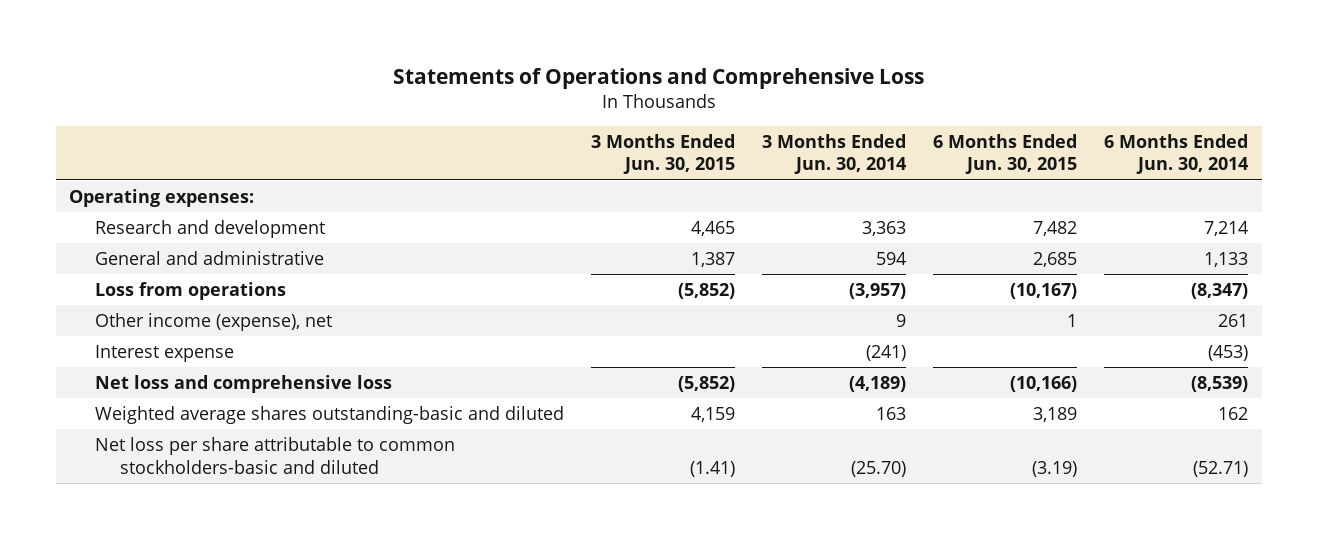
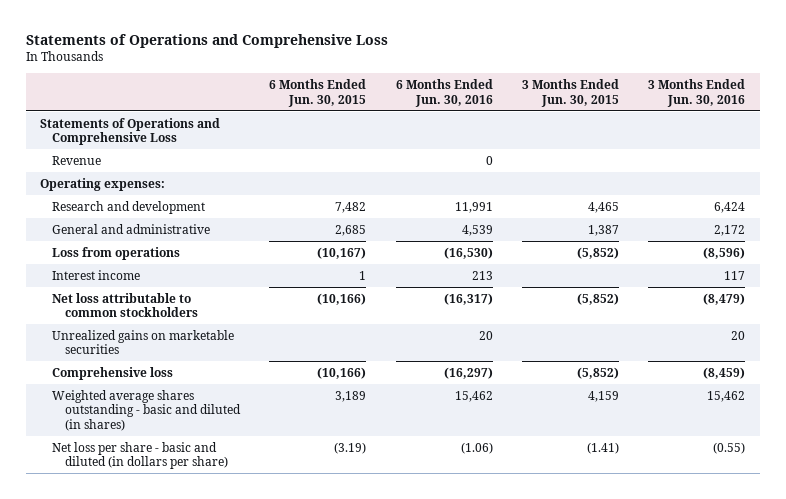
[761,133,906,175] 3 Months Ended Jun. 30, 2014 -> none
[1104,133,1249,175] 6 Months Ended Jun. 30, 2014 -> none
none -> [395,79,493,107] 6 Months Ended Jun. 30, 2016
none -> [648,79,746,107] 3 Months Ended Jun. 30, 2016
none -> [40,117,221,146] Statements of Operations and Comprehensive Loss
none -> [52,155,102,165] Revenue
[94,313,332,332] Other income (expense), net -> none
[94,345,234,363] Interest expense -> none
none -> [52,269,141,280] Interest income
none -> [52,292,198,318] Net loss attributable to common stockholders
none -> [52,329,235,355] Unrealized gains on marketable securities
[94,375,392,394] Net loss and comprehensive loss -> [52,366,174,380] Comprehensive loss
[94,406,564,425] Weighted average shares outstanding-basic and diluted -> [52,389,241,431] Weighted average shares outstanding - basic and diluted (in shares)
[94,437,455,474] Net loss per share attributable to common stockholders-basic and diluted -> [52,441,228,470] Net loss per share - basic and diluted (in dollars per share)

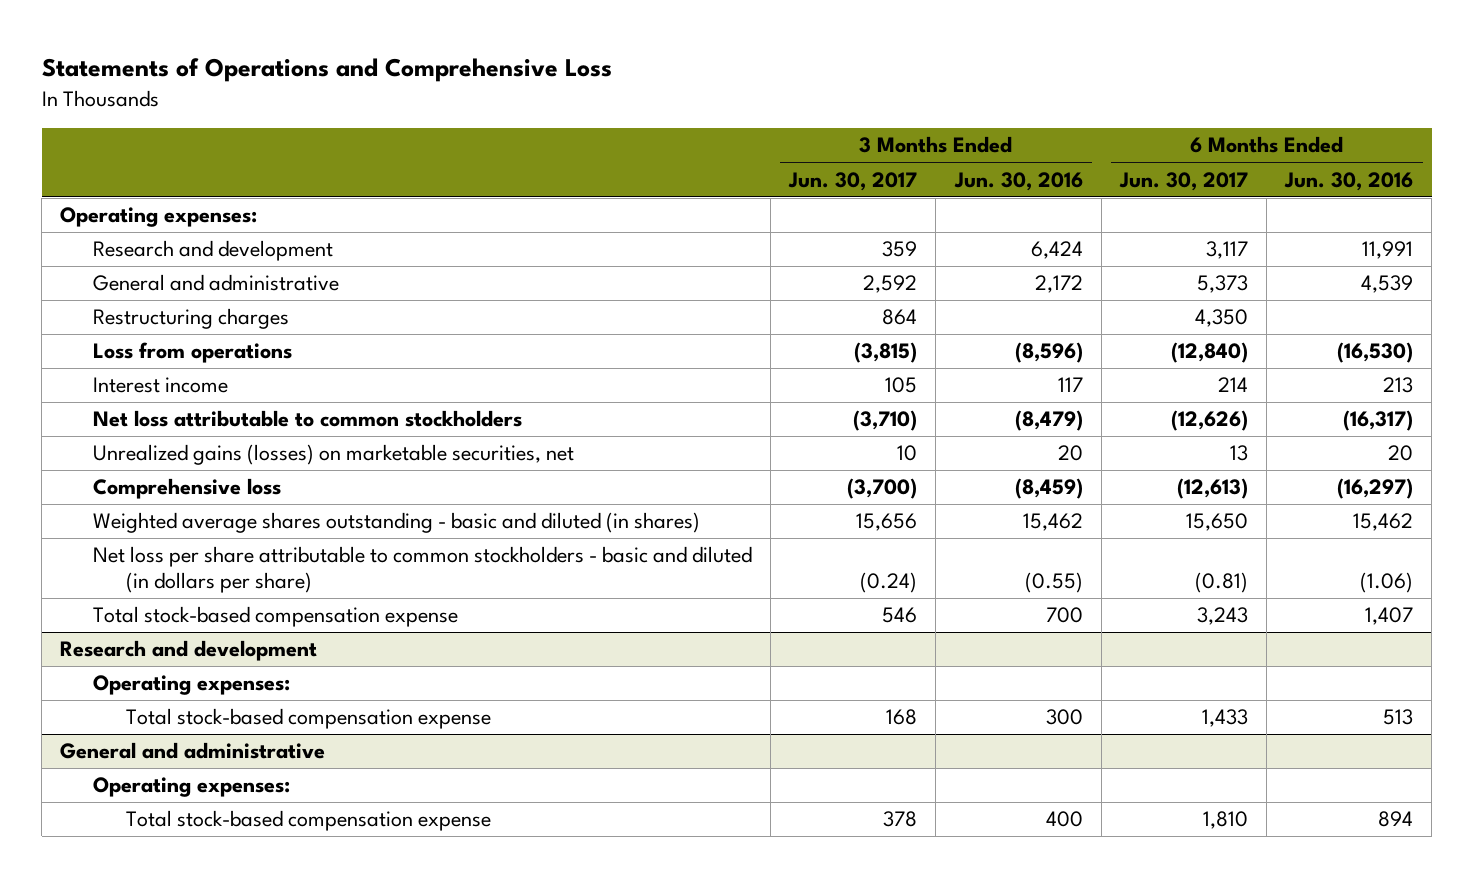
[269,79,367,107] 6 Months Ended Jun. 30, 2015 -> none
[522,79,620,107] 3 Months Ended Jun. 30, 2015 -> none
none -> [788,171,918,191] Jun. 30, 2017
none -> [1118,171,1248,191] Jun. 30, 2017
[40,117,221,146] Statements of Operations and Comprehensive Loss -> none
[52,155,102,165] Revenue -> none
none -> [93,308,290,330] Restructuring charges
[52,329,235,355] Unrealized gains on marketable securities -> [93,444,575,466] Unrealized gains (losses) on marketable securities, net
[52,441,228,470] Net loss per share - basic and diluted (in dollars per share) -> [93,546,753,594] Net loss per share attributable to common stockholders - basic and diluted (in dollars per share)
none -> [93,606,459,628] Total stock-based compensation expense
none -> [60,640,318,662] Research and development
none -> [93,675,291,696] Operating expenses:
none -> [125,708,491,730] Total stock-based compensation expense
none -> [60,742,326,760] General and administrative
none -> [93,777,291,798] Operating expenses:
none -> [125,810,491,832] Total stock-based compensation expense

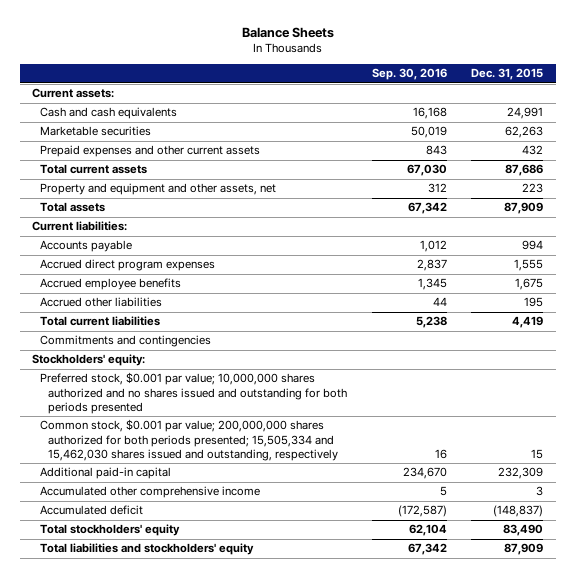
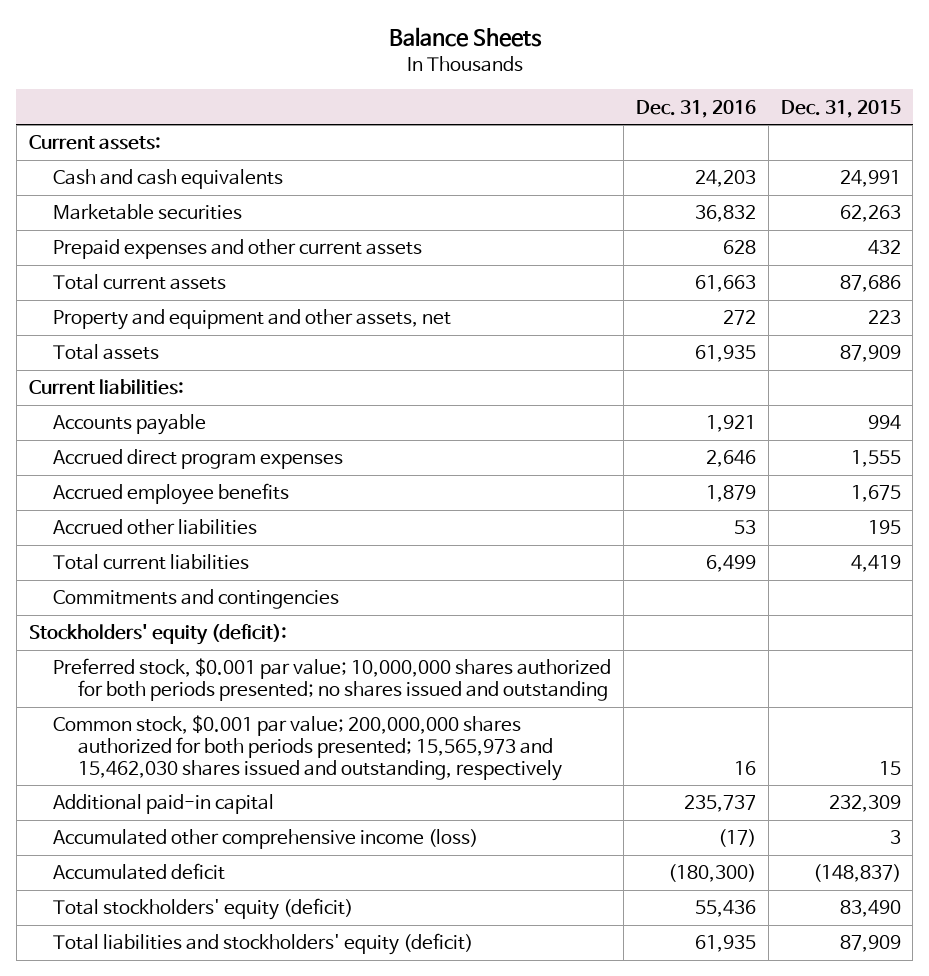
[371,68,447,81] Sep. 30, 2016 -> none
none -> [635,99,756,118] Dec. 31, 2016
[31,354,145,367] Stockholders' equity: -> [28,624,287,646] Stockholders' equity (deficit):
[40,372,348,414] Preferred stock, $0.001 par value; 10,000,000 shares authorized and no shares issued and outstanding for both periods presented -> [53,658,612,701] Preferred stock, $0.001 par value; 10,000,000 shares authorized for both periods presented; no shares issued and outstanding
[40,419,339,461] Common stock, $0.001 par value; 200,000,000 shares authorized for both periods presented; 15,505,334 and 15,462,030 shares issued and outstanding, respectively -> [53,715,563,781] Common stock, $0.001 par value; 200,000,000 shares authorized for both periods presented; 15,565,973 and 15,462,030 shares issued and outstanding, respectively
[40,486,261,499] Accumulated other comprehensive income -> [53,829,479,850] Accumulated other comprehensive income (loss)
[40,524,181,537] Total stockholders' equity -> [53,898,354,921] Total stockholders' equity (deficit)
[40,543,255,556] Total liabilities and stockholders' equity -> [53,933,474,956] Total liabilities and stockholders' equity (deficit)

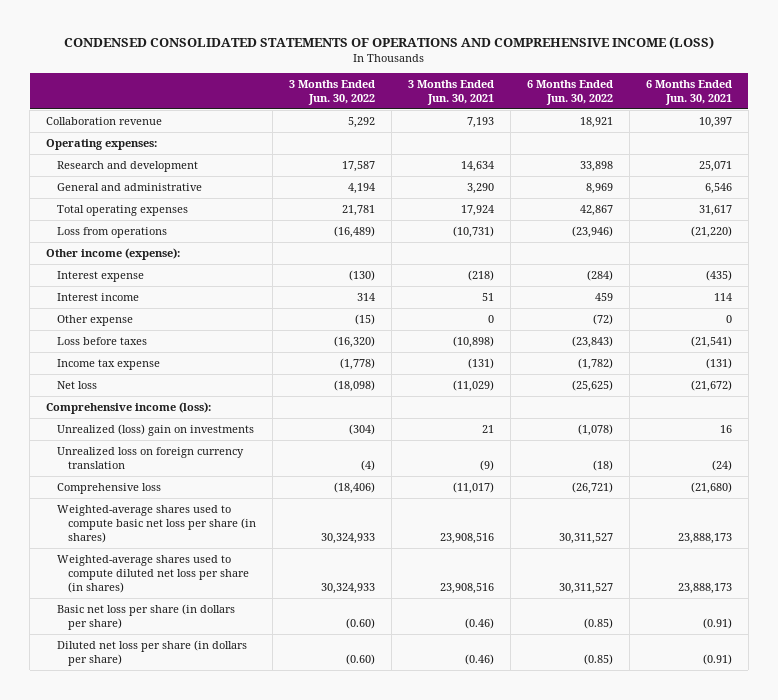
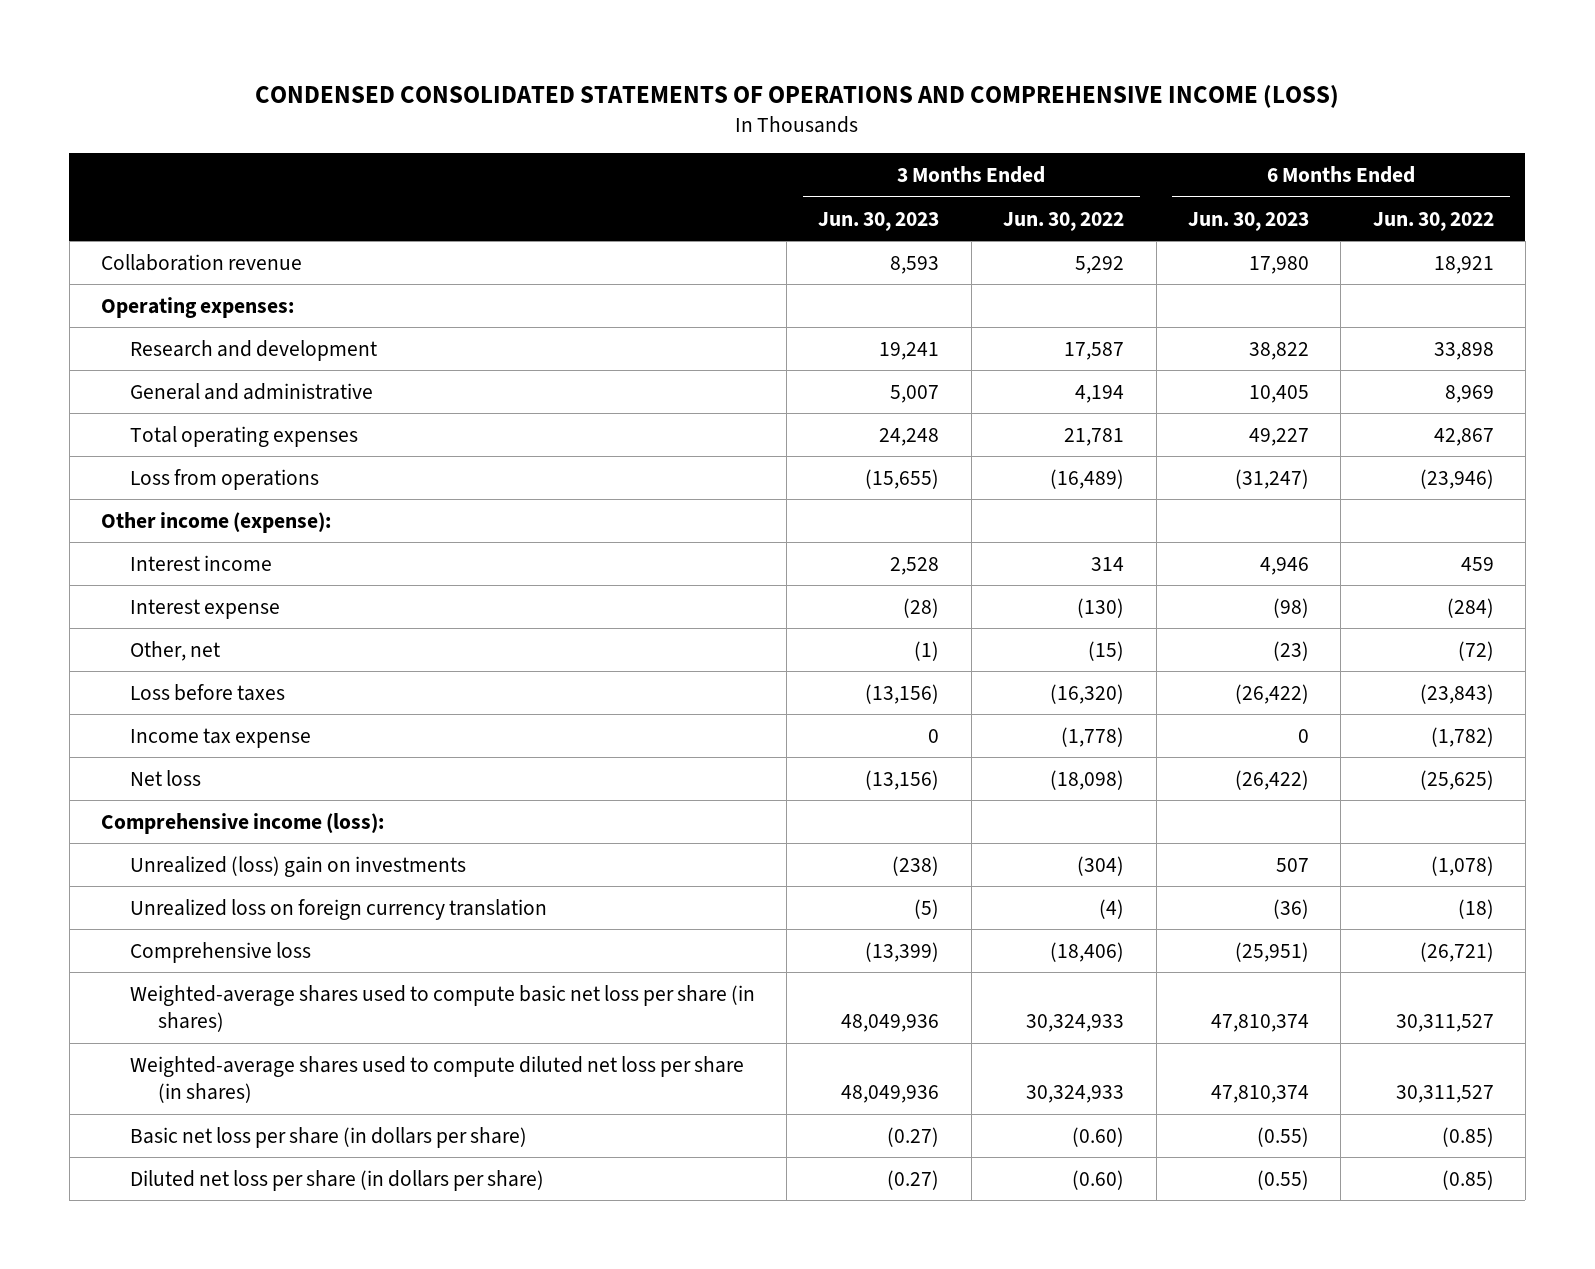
[407,79,494,105] 3 Months Ended Jun. 30, 2021 -> none
[645,79,732,105] 6 Months Ended Jun. 30, 2021 -> none
none -> [818,211,940,231] Jun. 30, 2023
none -> [1187,211,1309,231] Jun. 30, 2023
[57,270,145,282] Interest expense -> [129,598,280,619] Interest expense
[57,314,134,326] Other expense -> [129,640,220,661] Other, net

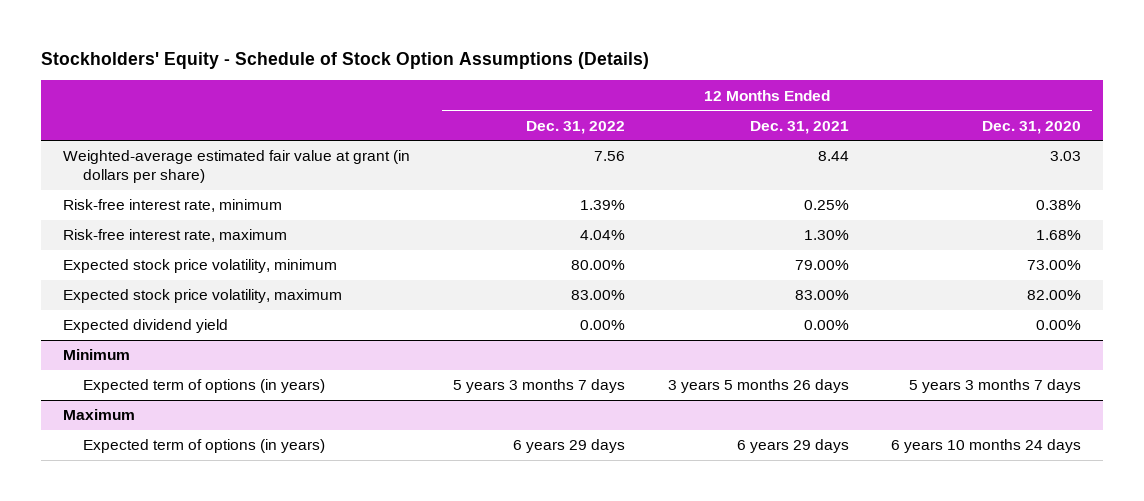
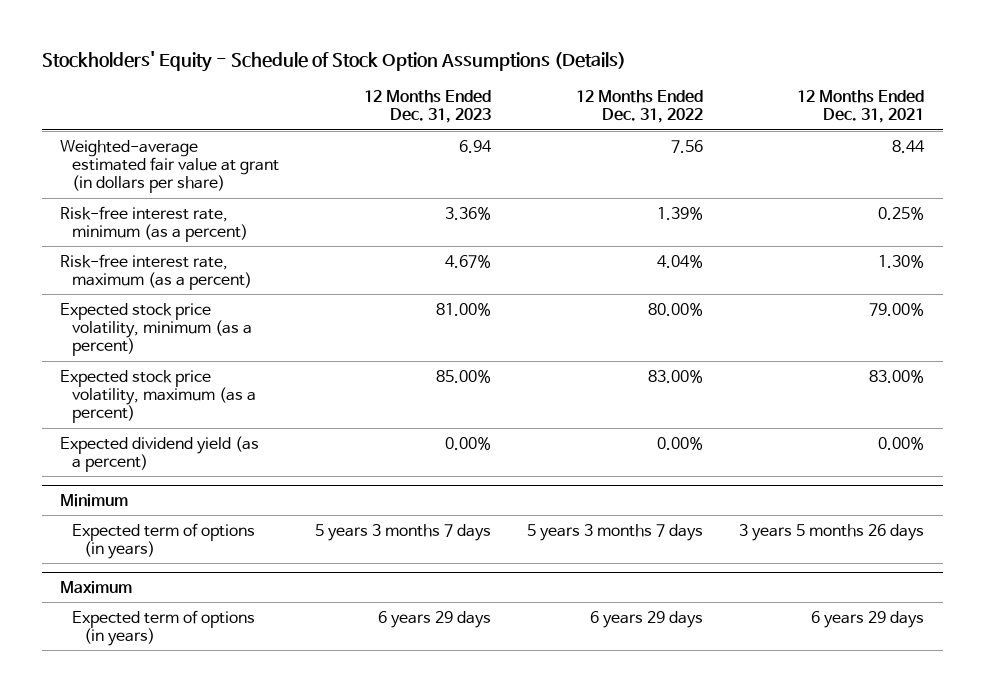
[982,120,1082,134] Dec. 31, 2020 -> none
none -> [364,89,492,124] 12 Months Ended Dec. 31, 2023
[62,199,282,213] Risk-free interest rate, minimum -> [59,205,249,242] Risk-free interest rate, minimum (as a percent)
[62,229,287,243] Risk-free interest rate, maximum -> [59,253,253,290] Risk-free interest rate, maximum (as a percent)
[62,259,337,274] Expected stock price volatility, minimum -> [59,302,253,356] Expected stock price volatility, minimum (as a percent)
[62,289,342,304] Expected stock price volatility, maximum -> [59,369,257,423] Expected stock price volatility, maximum (as a percent)
[62,319,228,334] Expected dividend yield -> [59,435,259,472] Expected dividend yield (as a percent)

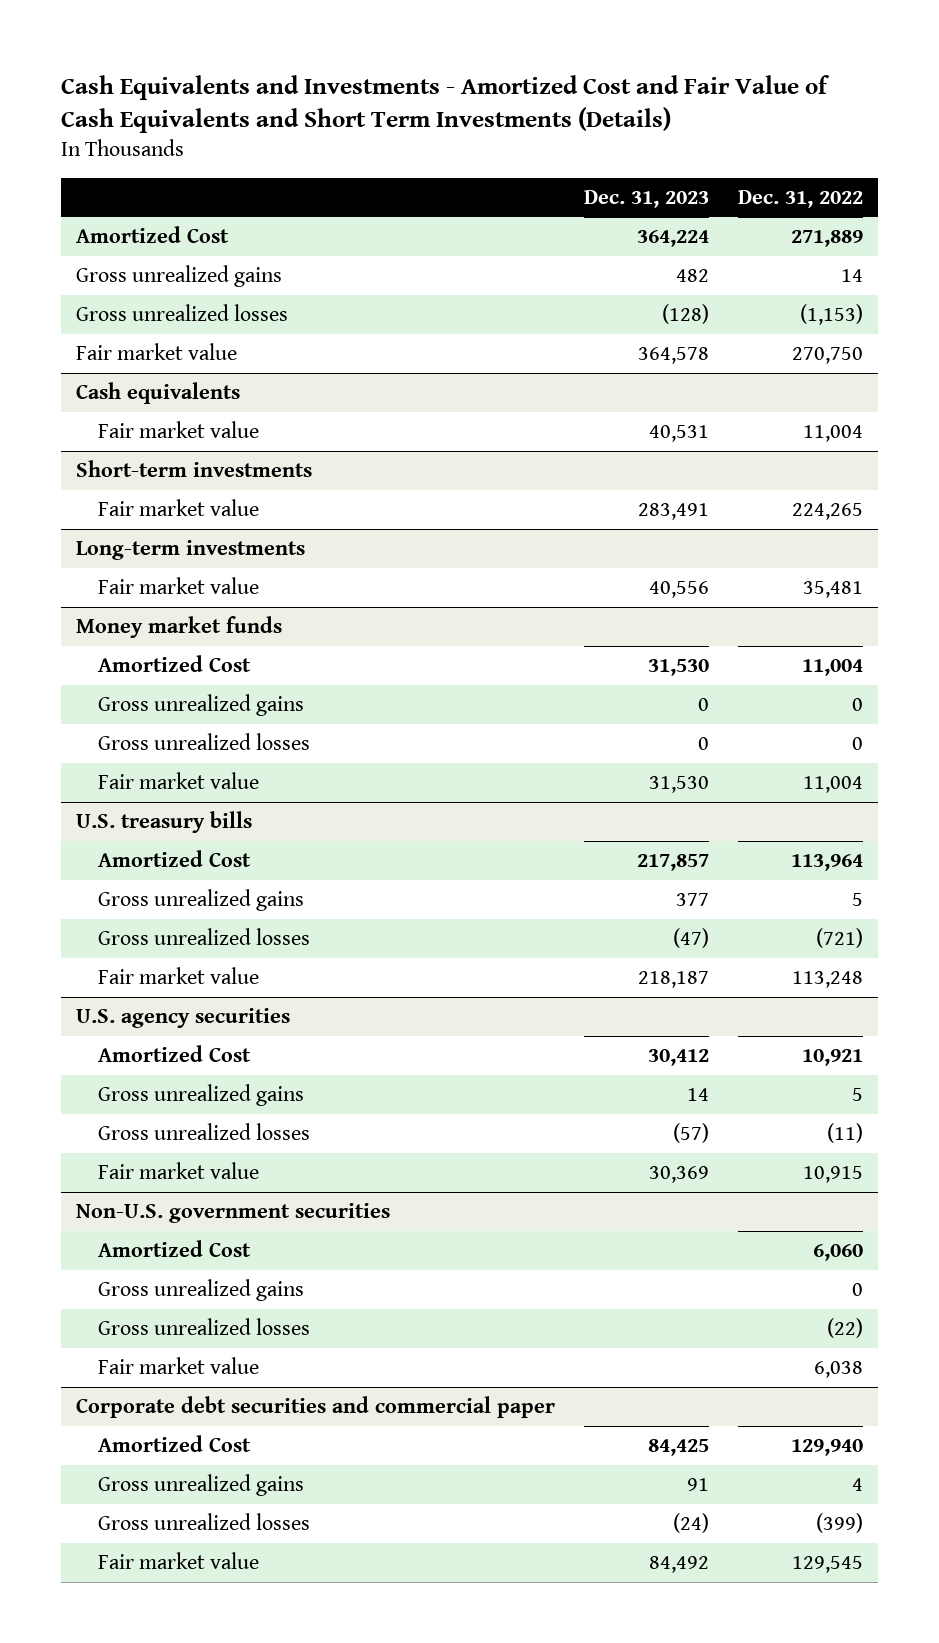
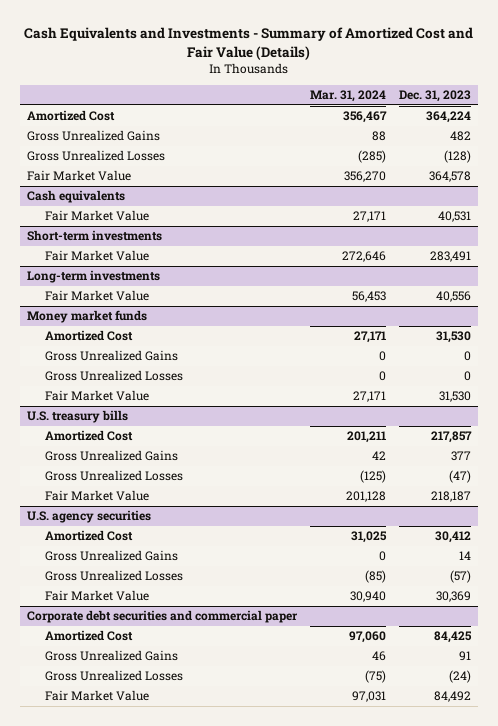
[60,75,830,134] Cash Equivalents and Investments - Amortized Cost and Fair Value of Cash Equivalents and Short Term Investments (Details) -> [23,27,473,60] Cash Equivalents and Investments - Summary of Amortized Cost and Fair Value (Details)
[738,189,864,208] Dec. 31, 2022 -> none
none -> [309,89,386,102] Mar. 31, 2024
[75,264,282,287] Gross unrealized gains -> [26,130,160,142] Gross Unrealized Gains
[75,303,288,321] Gross unrealized losses -> [26,150,165,162] Gross Unrealized Losses
[75,342,237,360] Fair market value -> [26,170,131,182] Fair Market Value
[97,420,259,438] Fair market value -> [45,210,150,222] Fair Market Value
[97,498,259,516] Fair market value -> [45,250,150,262] Fair Market Value
[97,576,259,594] Fair market value -> [45,290,150,302] Fair Market Value
[97,693,304,716] Gross unrealized gains -> [45,350,179,362] Gross Unrealized Gains
[97,732,310,750] Gross unrealized losses -> [45,370,184,382] Gross Unrealized Losses
[97,771,259,789] Fair market value -> [45,390,150,402] Fair Market Value
[97,888,304,911] Gross unrealized gains -> [45,450,179,462] Gross Unrealized Gains
[97,927,310,945] Gross unrealized losses -> [45,470,184,482] Gross Unrealized Losses
[97,966,259,984] Fair market value -> [45,490,150,502] Fair Market Value
[75,1202,390,1223] Non-U.S. government securities -> none
[97,1239,251,1257] Amortized Cost -> none
[97,1278,304,1301] Gross unrealized gains -> none
[97,1317,310,1335] Gross unrealized losses -> none
[97,1356,259,1374] Fair market value -> none
[97,1083,304,1106] Gross unrealized gains -> [45,550,179,562] Gross Unrealized Gains
[97,1122,310,1140] Gross unrealized losses -> [45,570,184,582] Gross Unrealized Losses
[97,1161,259,1179] Fair market value -> [45,590,150,602] Fair Market Value
[97,1473,304,1496] Gross unrealized gains -> [45,650,179,662] Gross Unrealized Gains
[97,1512,310,1530] Gross unrealized losses -> [45,670,184,682] Gross Unrealized Losses
[97,1551,259,1569] Fair market value -> [45,690,150,702] Fair Market Value

